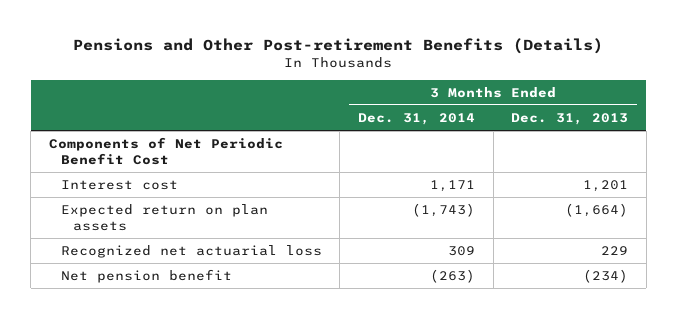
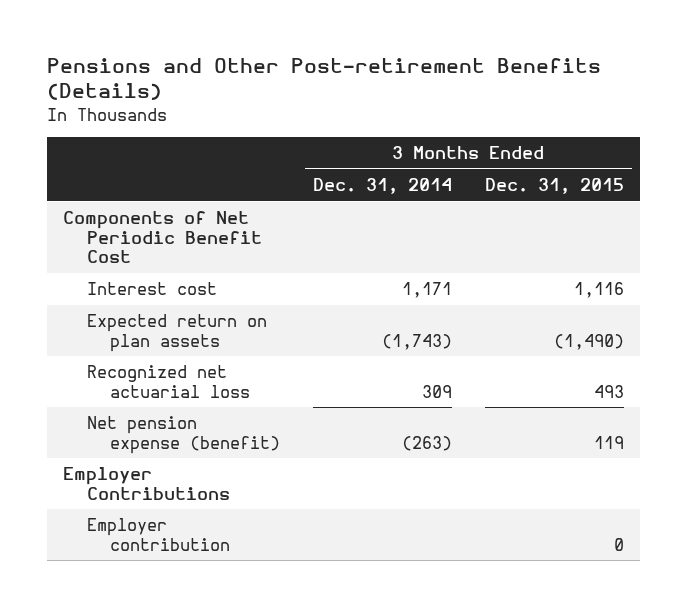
[511,113,629,126] Dec. 31, 2013 -> none
none -> [484,178,624,195] Dec. 31, 2015
[60,269,232,284] Net pension benefit -> [86,416,281,454] Net pension expense (benefit)
none -> [63,467,230,500] Employer Contributions
none -> [86,518,231,551] Employer contribution

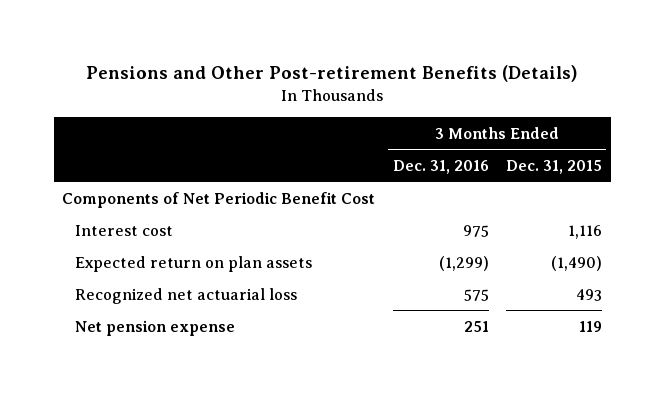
[312,178,452,195] Dec. 31, 2014 -> none
none -> [392,159,489,174] Dec. 31, 2016
[63,467,230,500] Employer Contributions -> none
[86,518,231,551] Employer contribution -> none
[86,416,281,454] Net pension expense (benefit) -> [74,319,235,336] Net pension expense

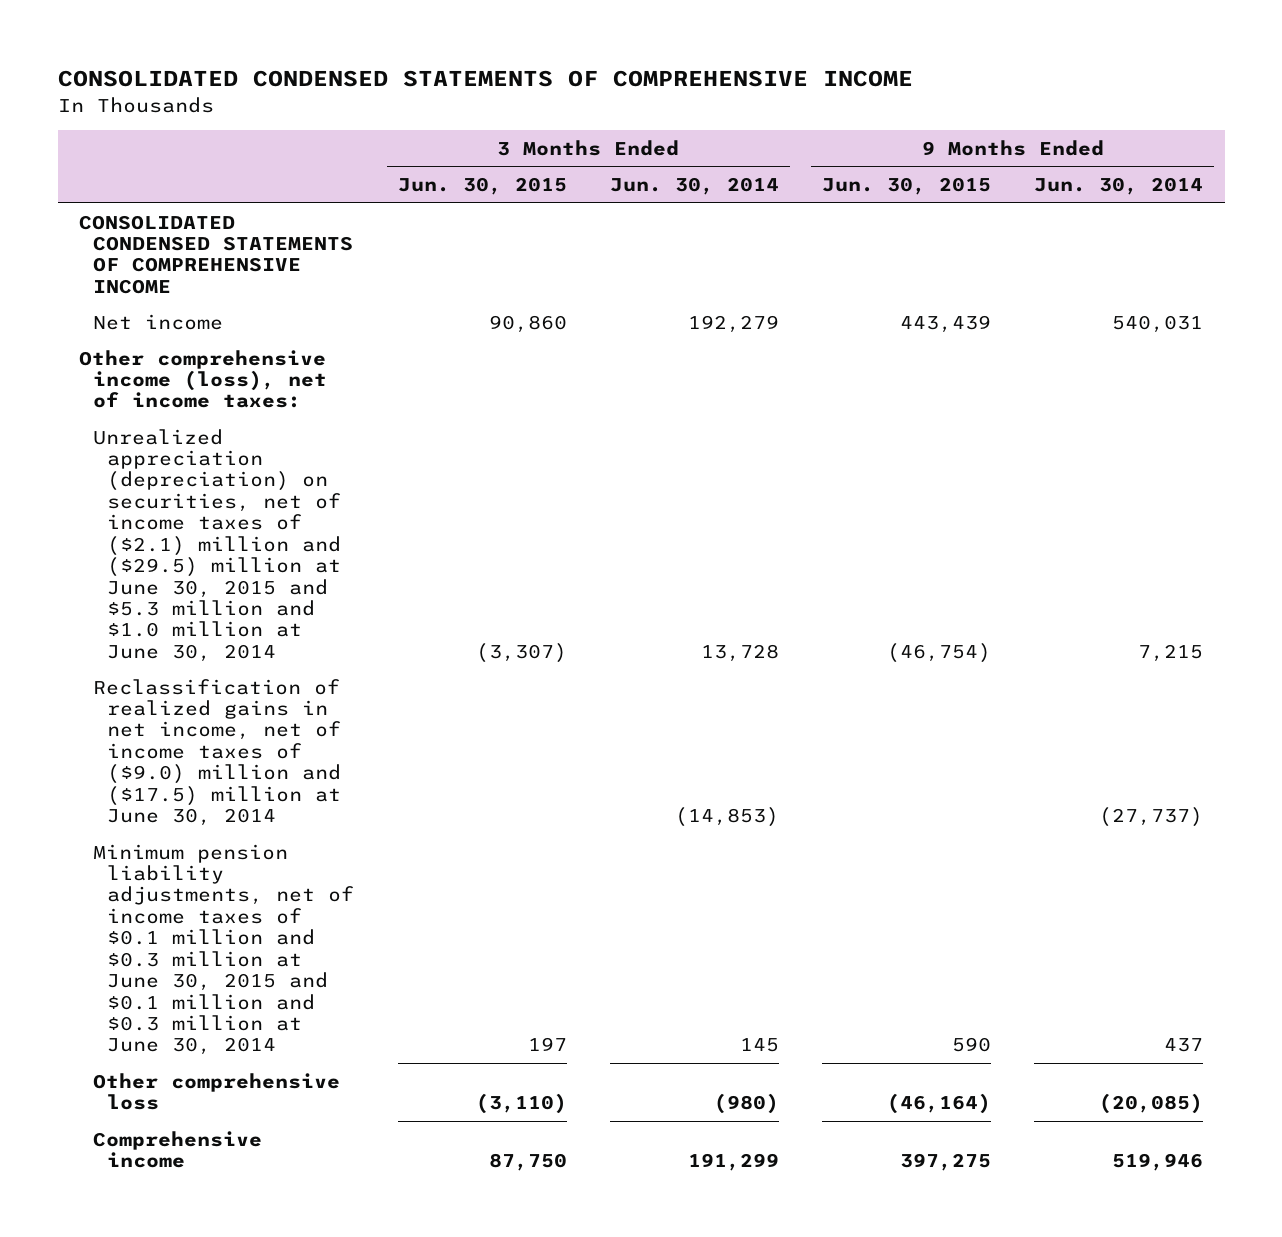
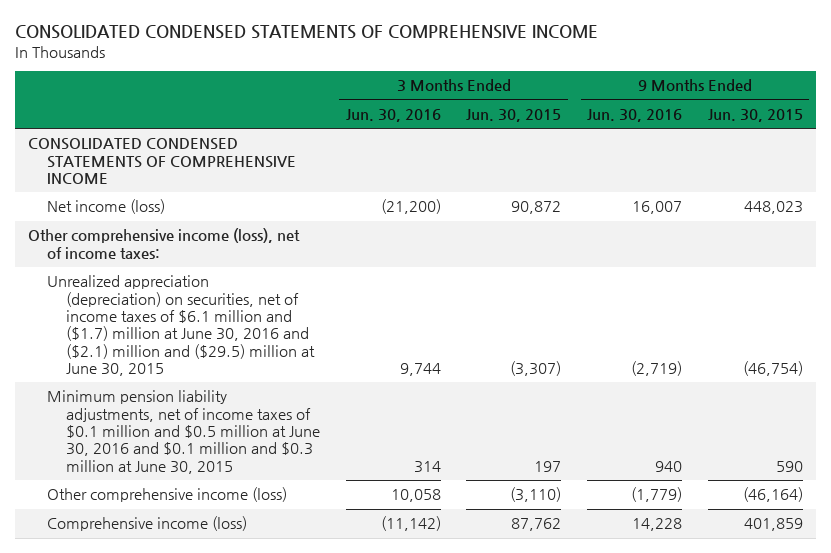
[609,176,779,195] Jun. 30, 2014 -> none
[1034,176,1204,195] Jun. 30, 2014 -> none
none -> [345,108,441,122] Jun. 30, 2016
none -> [587,108,683,122] Jun. 30, 2016
[93,313,224,330] Net income -> [47,199,166,215] Net income (loss)
[488,314,567,333] 90,860 -> [511,201,562,215] 90,872
[899,314,991,333] 443,439 -> [743,201,803,215] 448,023
[93,678,342,827] Reclassification of realized gains in net income, net of income taxes of ($9.0) million and ($17.5) million at June 30, 2014 -> none
[93,428,342,662] Unrealized appreciation (depreciation) on securities, net of income taxes of ($2.1) million and ($29.5) million at June 30, 2015 and $5.3 million and $1.0 million at June 30, 2014 -> [47,275,316,377] Unrealized appreciation (depreciation) on securities, net of income taxes of $6.1 million and ($1.7) million at June 30, 2016 and ($2.1) million and ($29.5) million at June 30, 2015
[93,843,355,1056] Minimum pension liability adjustments, net of income taxes of $0.1 million and $0.3 million at June 30, 2015 and $0.1 million and $0.3 million at June 30, 2014 -> [47,390,321,474] Minimum pension liability adjustments, net of income taxes of $0.1 million and $0.5 million at June 30, 2016 and $0.1 million and $0.3 million at June 30, 2015
[93,1072,341,1111] Other comprehensive loss -> [47,487,288,503] Other comprehensive income (loss)
[93,1130,263,1169] Comprehensive income -> [47,516,248,532] Comprehensive income (loss)
[488,1153,567,1172] 87,750 -> [511,518,562,532] 87,762
[899,1153,991,1172] 397,275 -> [743,518,803,532] 401,859

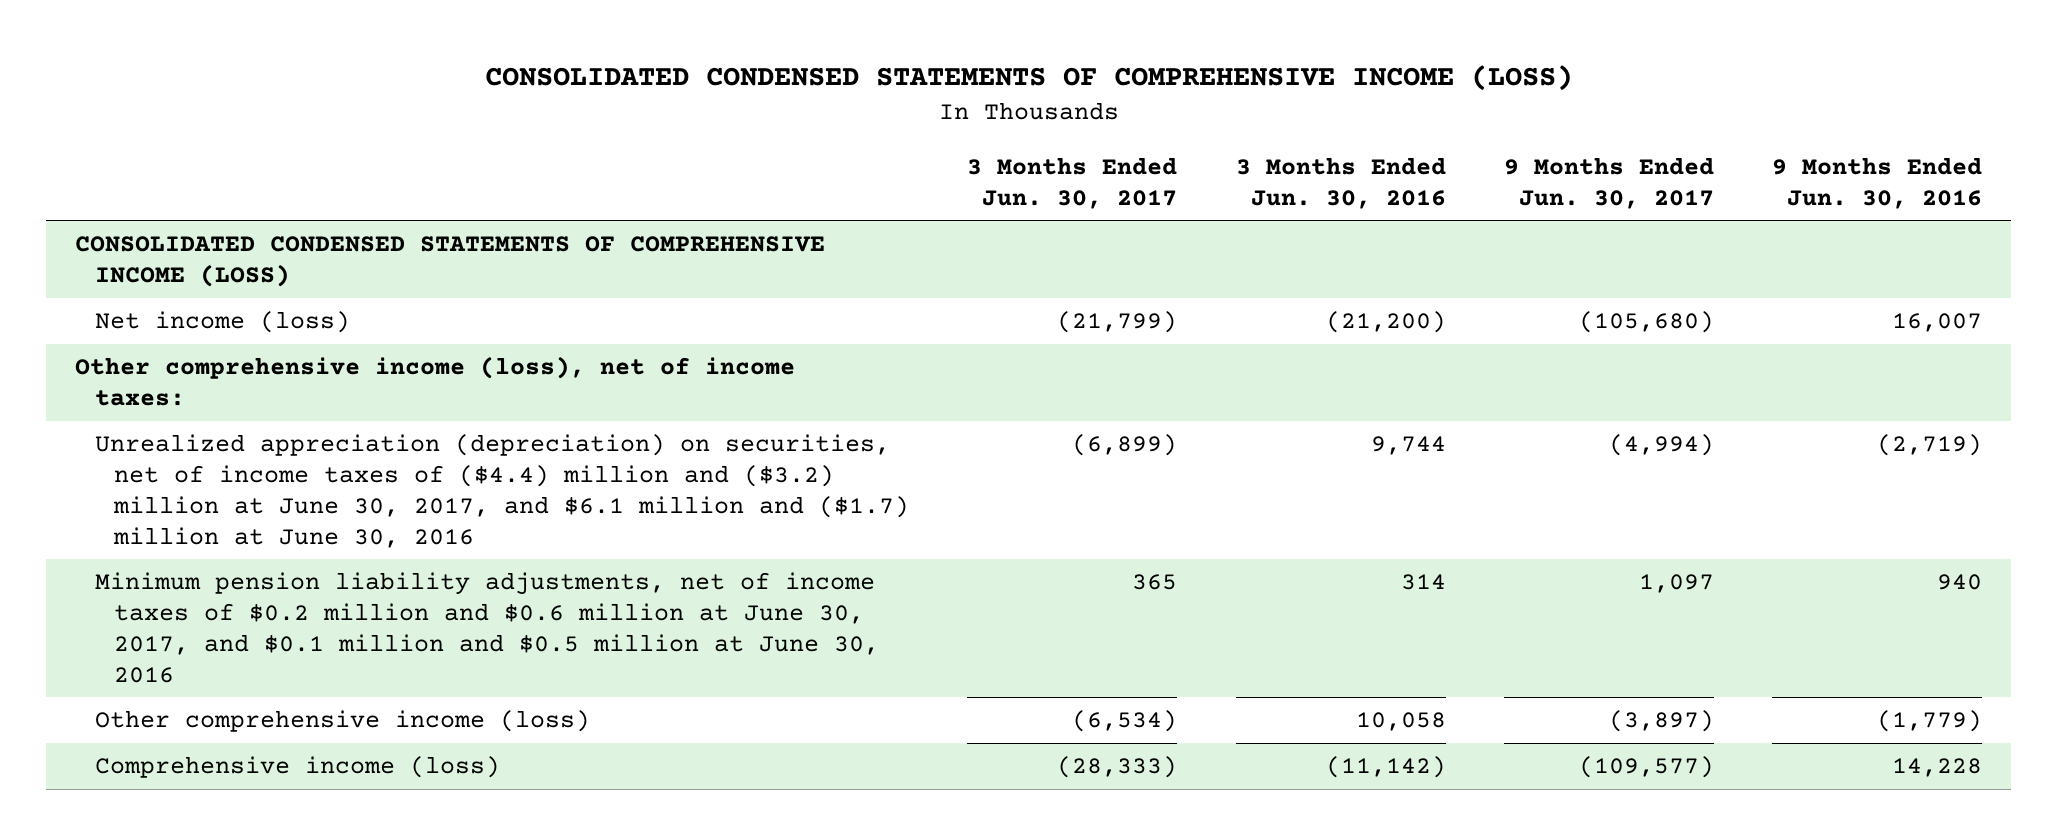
[15,25,599,40] CONSOLIDATED CONDENSED STATEMENTS OF COMPREHENSIVE INCOME -> [484,65,1573,92] CONSOLIDATED CONDENSED STATEMENTS OF COMPREHENSIVE INCOME (LOSS)
[466,108,562,122] Jun. 30, 2015 -> none
[707,108,803,122] Jun. 30, 2015 -> none
none -> [967,156,1178,209] 3 Months Ended Jun. 30, 2017
none -> [1503,156,1714,209] 9 Months Ended Jun. 30, 2017
[28,138,297,184] CONSOLIDATED CONDENSED STATEMENTS OF COMPREHENSIVE INCOME -> [75,236,826,288] CONSOLIDATED CONDENSED STATEMENTS OF COMPREHENSIVE INCOME (LOSS)
[47,275,316,377] Unrealized appreciation (depreciation) on securities, net of income taxes of $6.1 million and ($1.7) million at June 30, 2016 and ($2.1) million and ($29.5) million at June 30, 2015 -> [94,434,910,548] Unrealized appreciation (depreciation) on securities, net of income taxes of ($4.4) million and ($3.2) million at June 30, 2017, and $6.1 million and ($1.7) million at June 30, 2016
[47,390,321,474] Minimum pension liability adjustments, net of income taxes of $0.1 million and $0.5 million at June 30, 2016 and $0.1 million and $0.3 million at June 30, 2015 -> [94,572,880,683] Minimum pension liability adjustments, net of income taxes of $0.2 million and $0.6 million at June 30, 2017, and $0.1 million and $0.5 million at June 30, 2016

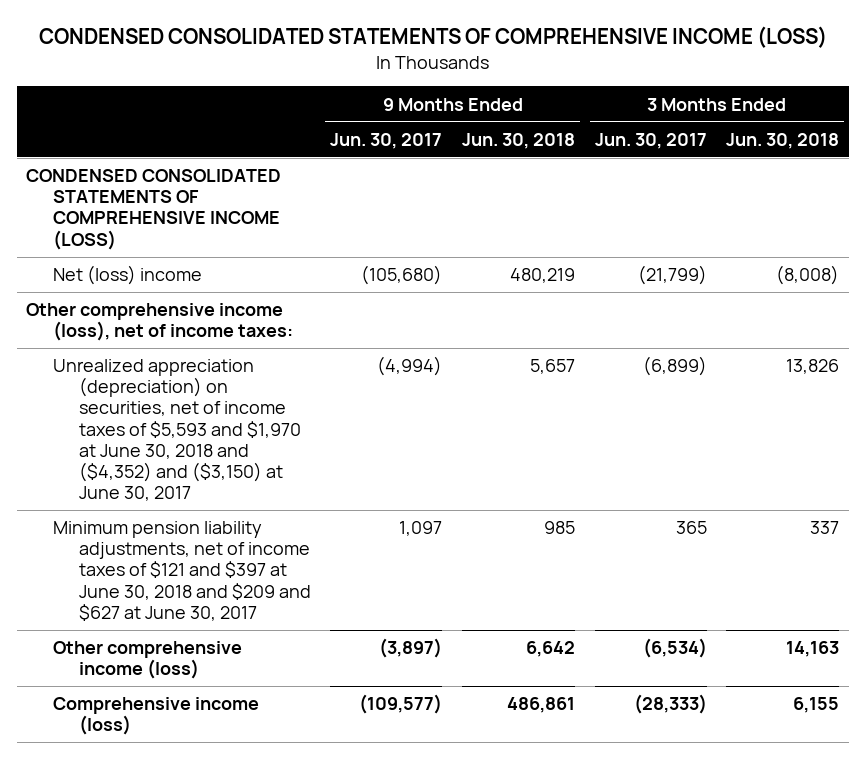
[484,65,1573,92] CONSOLIDATED CONDENSED STATEMENTS OF COMPREHENSIVE INCOME (LOSS) -> [38,26,827,49] CONDENSED CONSOLIDATED STATEMENTS OF COMPREHENSIVE INCOME (LOSS)
[1235,156,1446,209] 3 Months Ended Jun. 30, 2016 -> none
[1771,156,1982,209] 9 Months Ended Jun. 30, 2016 -> none
none -> [461,132,575,149] Jun. 30, 2018
none -> [726,132,840,149] Jun. 30, 2018
[75,236,826,288] CONSOLIDATED CONDENSED STATEMENTS OF COMPREHENSIVE INCOME (LOSS) -> [26,169,282,250] CONDENSED CONSOLIDATED STATEMENTS OF COMPREHENSIVE INCOME (LOSS)
[94,311,350,334] Net income (loss) -> [52,265,202,286] Net (loss) income
[94,434,910,548] Unrealized appreciation (depreciation) on securities, net of income taxes of ($4.4) million and ($3.2) million at June 30, 2017, and $6.1 million and ($1.7) million at June 30, 2016 -> [52,359,301,502] Unrealized appreciation (depreciation) on securities, net of income taxes of $5,593 and $1,970 at June 30, 2018 and ($4,352) and ($3,150) at June 30, 2017
[94,572,880,683] Minimum pension liability adjustments, net of income taxes of $0.2 million and $0.6 million at June 30, 2017, and $0.1 million and $0.5 million at June 30, 2016 -> [52,521,311,621] Minimum pension liability adjustments, net of income taxes of $121 and $397 at June 30, 2018 and $209 and $627 at June 30, 2017

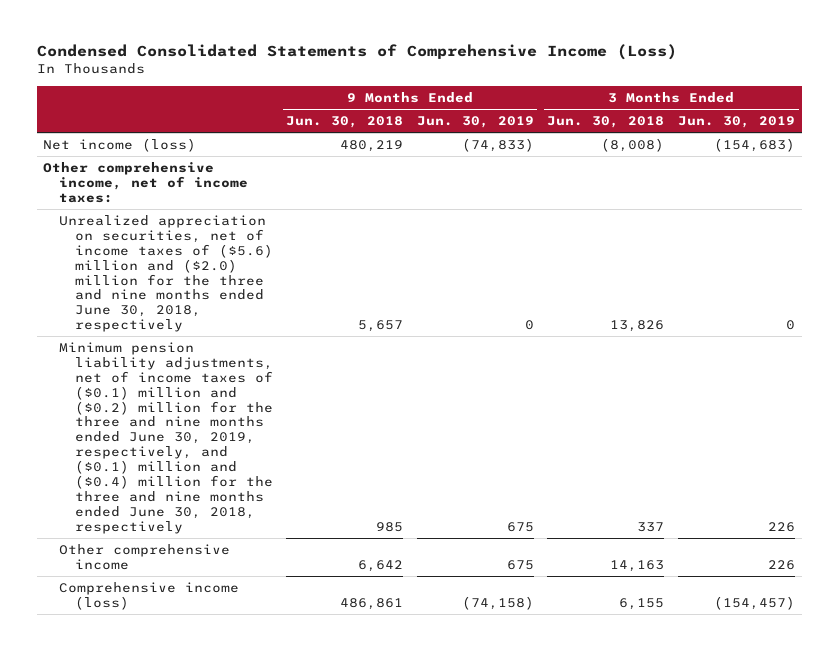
[38,26,827,49] CONDENSED CONSOLIDATED STATEMENTS OF COMPREHENSIVE INCOME (LOSS) -> [36,44,677,61] Condensed Consolidated Statements of Comprehensive Income (Loss)
[330,132,443,149] Jun. 30, 2017 -> none
[594,132,707,149] Jun. 30, 2017 -> none
none -> [416,116,534,129] Jun. 30, 2019
none -> [678,116,796,129] Jun. 30, 2019
[26,169,282,250] CONDENSED CONSOLIDATED STATEMENTS OF COMPREHENSIVE INCOME (LOSS) -> none
[52,265,202,286] Net (loss) income -> [43,138,197,153] Net income (loss)
[26,303,293,342] Other comprehensive income (loss), net of income taxes: -> [43,162,248,203] Other comprehensive income, net of income taxes:
[52,359,301,502] Unrealized appreciation (depreciation) on securities, net of income taxes of $5,593 and $1,970 at June 30, 2018 and ($4,352) and ($3,150) at June 30, 2017 -> [58,215,273,333] Unrealized appreciation on securities, net of income taxes of ($5.6) million and ($2.0) million for the three and nine months ended June 30, 2018, respectively
[52,521,311,621] Minimum pension liability adjustments, net of income taxes of $121 and $397 at June 30, 2018 and $209 and $627 at June 30, 2017 -> [58,342,273,534] Minimum pension liability adjustments, net of income taxes of ($0.1) million and ($0.2) million for the three and nine months ended June 30, 2019, respectively, and ($0.1) million and ($0.4) million for the three and nine months ended June 30, 2018, respectively
[52,641,242,680] Other comprehensive income (loss) -> [58,544,230,570] Other comprehensive income

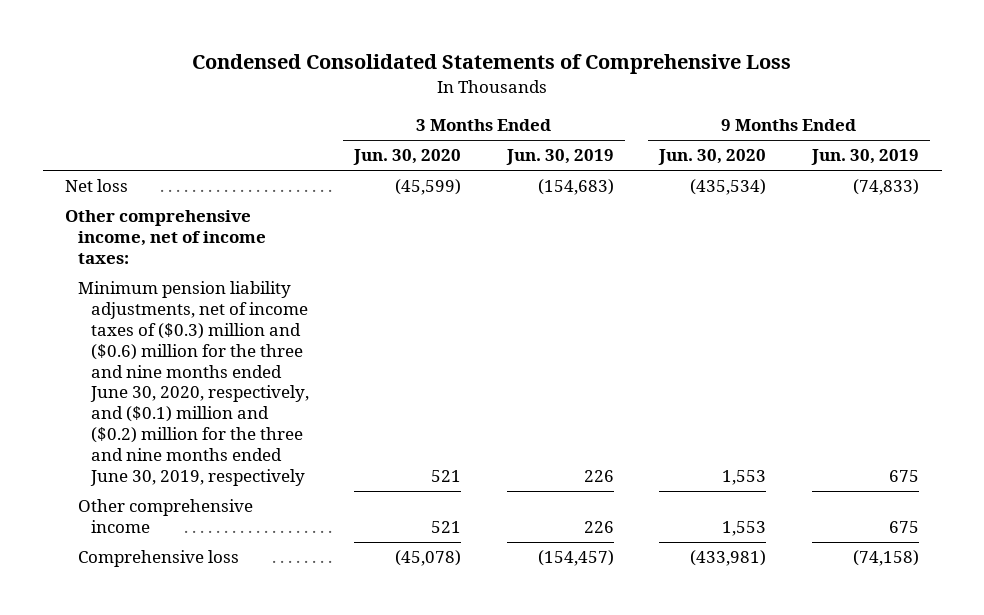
[36,44,677,61] Condensed Consolidated Statements of Comprehensive Income (Loss) -> [192,54,792,75] Condensed Consolidated Statements of Comprehensive Loss
[286,116,404,129] Jun. 30, 2018 -> none
[547,116,665,129] Jun. 30, 2018 -> none
none -> [353,149,462,166] Jun. 30, 2020
none -> [658,149,767,166] Jun. 30, 2020
[43,138,197,153] Net income (loss) -> [65,179,129,193] Net loss
[58,215,273,333] Unrealized appreciation on securities, net of income taxes of ($5.6) million and ($2.0) million for the three and nine months ended June 30, 2018, respectively -> none
[58,342,273,534] Minimum pension liability adjustments, net of income taxes of ($0.1) million and ($0.2) million for the three and nine months ended June 30, 2019, respectively, and ($0.1) million and ($0.4) million for the three and nine months ended June 30, 2018, respectively -> [78,281,309,486] Minimum pension liability adjustments, net of income taxes of ($0.3) million and ($0.6) million for the three and nine months ended June 30, 2020, respectively, and ($0.1) million and ($0.2) million for the three and nine months ended June 30, 2019, respectively
[58,582,239,610] Comprehensive income (loss) -> [78,550,240,568] Comprehensive loss

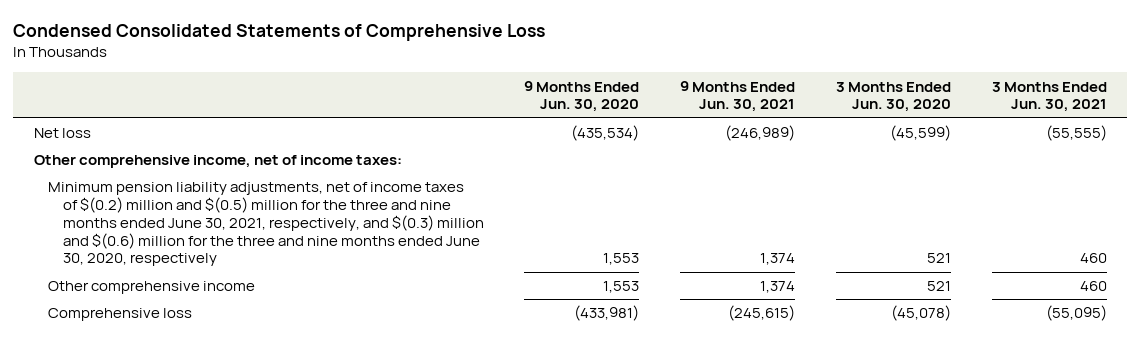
[505,149,614,166] Jun. 30, 2019 -> none
[810,149,919,166] Jun. 30, 2019 -> none
none -> [680,80,796,113] 9 Months Ended Jun. 30, 2021
none -> [992,81,1108,113] 3 Months Ended Jun. 30, 2021
[78,281,309,486] Minimum pension liability adjustments, net of income taxes of ($0.3) million and ($0.6) million for the three and nine months ended June 30, 2020, respectively, and ($0.1) million and ($0.2) million for the three and nine months ended June 30, 2019, respectively -> [48,182,484,267] Minimum pension liability adjustments, net of income taxes of $(0.2) million and $(0.5) million for the three and nine months ended June 30, 2021, respectively, and $(0.3) million and $(0.6) million for the three and nine months ended June 30, 2020, respectively

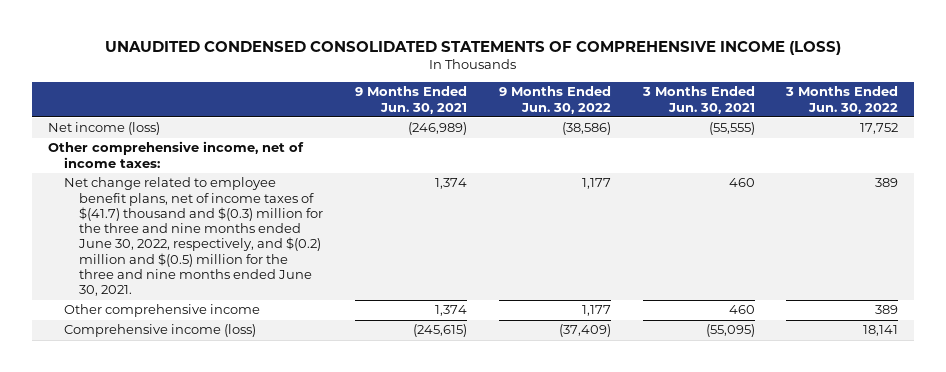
[13,23,546,41] Condensed Consolidated Statements of Comprehensive Loss -> [104,40,841,55] UNAUDITED CONDENSED CONSOLIDATED STATEMENTS OF COMPREHENSIVE INCOME (LOSS)
[524,80,640,113] 9 Months Ended Jun. 30, 2020 -> none
[836,81,952,113] 3 Months Ended Jun. 30, 2020 -> none
none -> [498,86,611,114] 9 Months Ended Jun. 30, 2022
none -> [785,86,899,114] 3 Months Ended Jun. 30, 2022
[33,128,91,139] Net loss -> [47,122,160,136] Net income (loss)
[48,182,484,267] Minimum pension liability adjustments, net of income taxes of $(0.2) million and $(0.5) million for the three and nine months ended June 30, 2021, respectively, and $(0.3) million and $(0.6) million for the three and nine months ended June 30, 2020, respectively -> [63,177,324,297] Net change related to employee benefit plans, net of income taxes of $(41.7) thousand and $(0.3) million for the three and nine months ended June 30, 2022, respectively, and $(0.2) million and $(0.5) million for the three and nine months ended June 30, 2021.
[48,308,193,322] Comprehensive loss -> [63,324,256,338] Comprehensive income (loss)

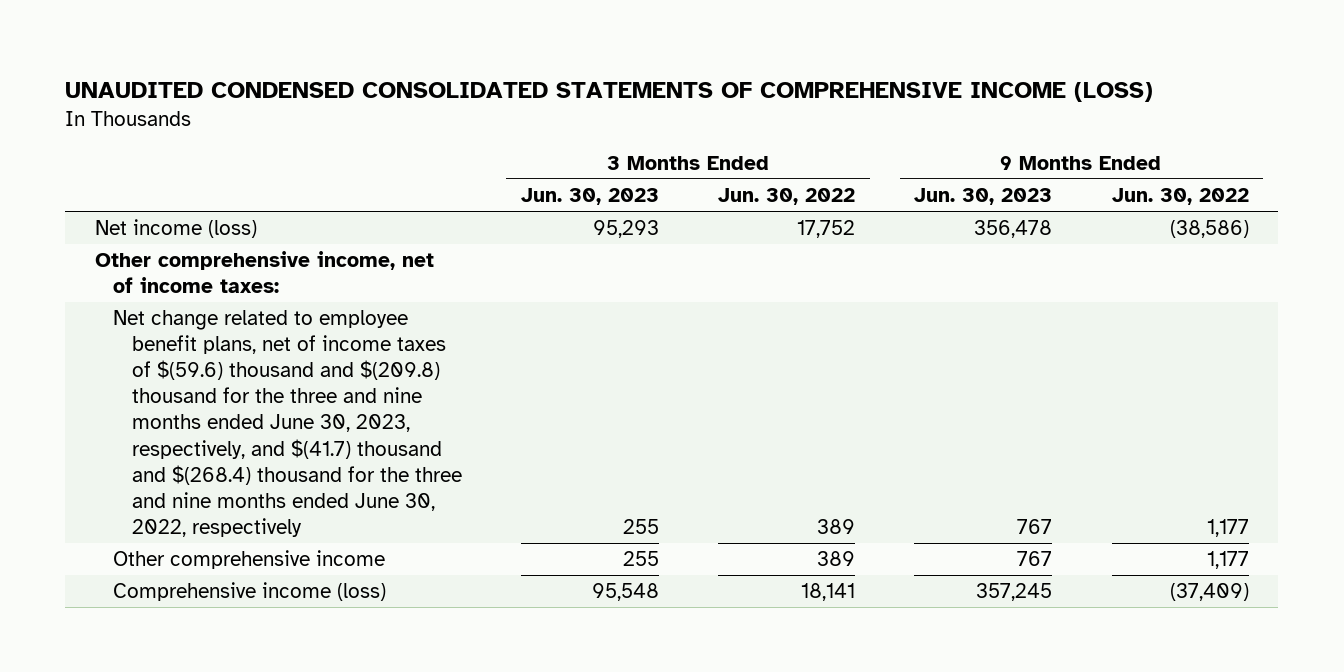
[355,86,468,114] 9 Months Ended Jun. 30, 2021 -> none
[641,86,755,114] 3 Months Ended Jun. 30, 2021 -> none
none -> [520,188,659,206] Jun. 30, 2023
none -> [914,188,1053,206] Jun. 30, 2023
[63,177,324,297] Net change related to employee benefit plans, net of income taxes of $(41.7) thousand and $(0.3) million for the three and nine months ended June 30, 2022, respectively, and $(0.2) million and $(0.5) million for the three and nine months ended June 30, 2021. -> [113,310,462,537] Net change related to employee benefit plans, net of income taxes of $(59.6) thousand and $(209.8) thousand for the three and nine months ended June 30, 2023, respectively, and $(41.7) thousand and $(268.4) thousand for the three and nine months ended June 30, 2022, respectively

